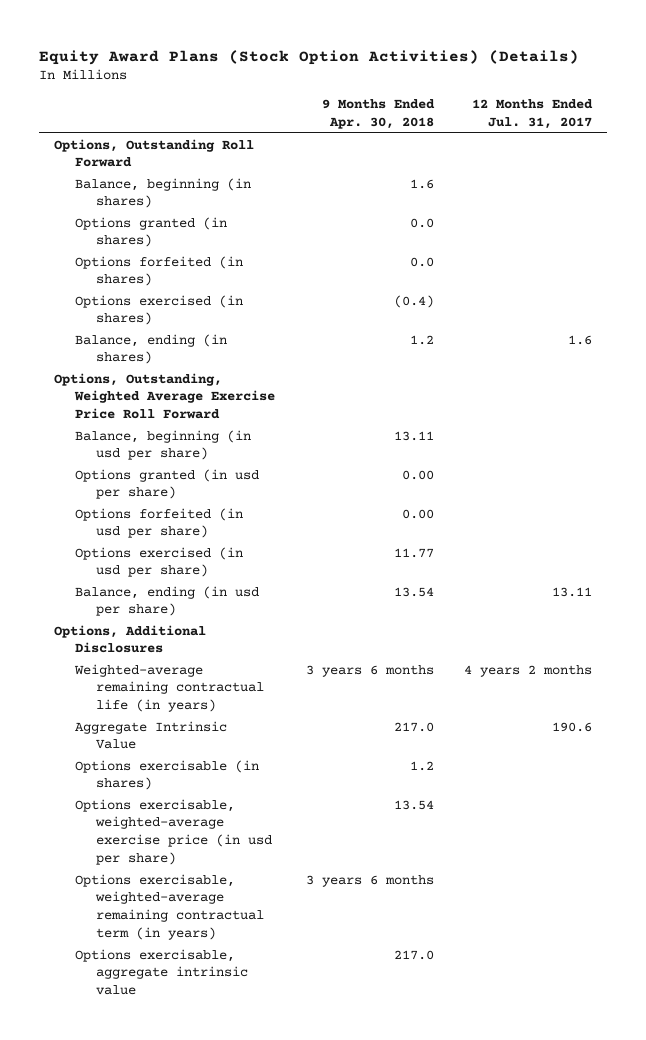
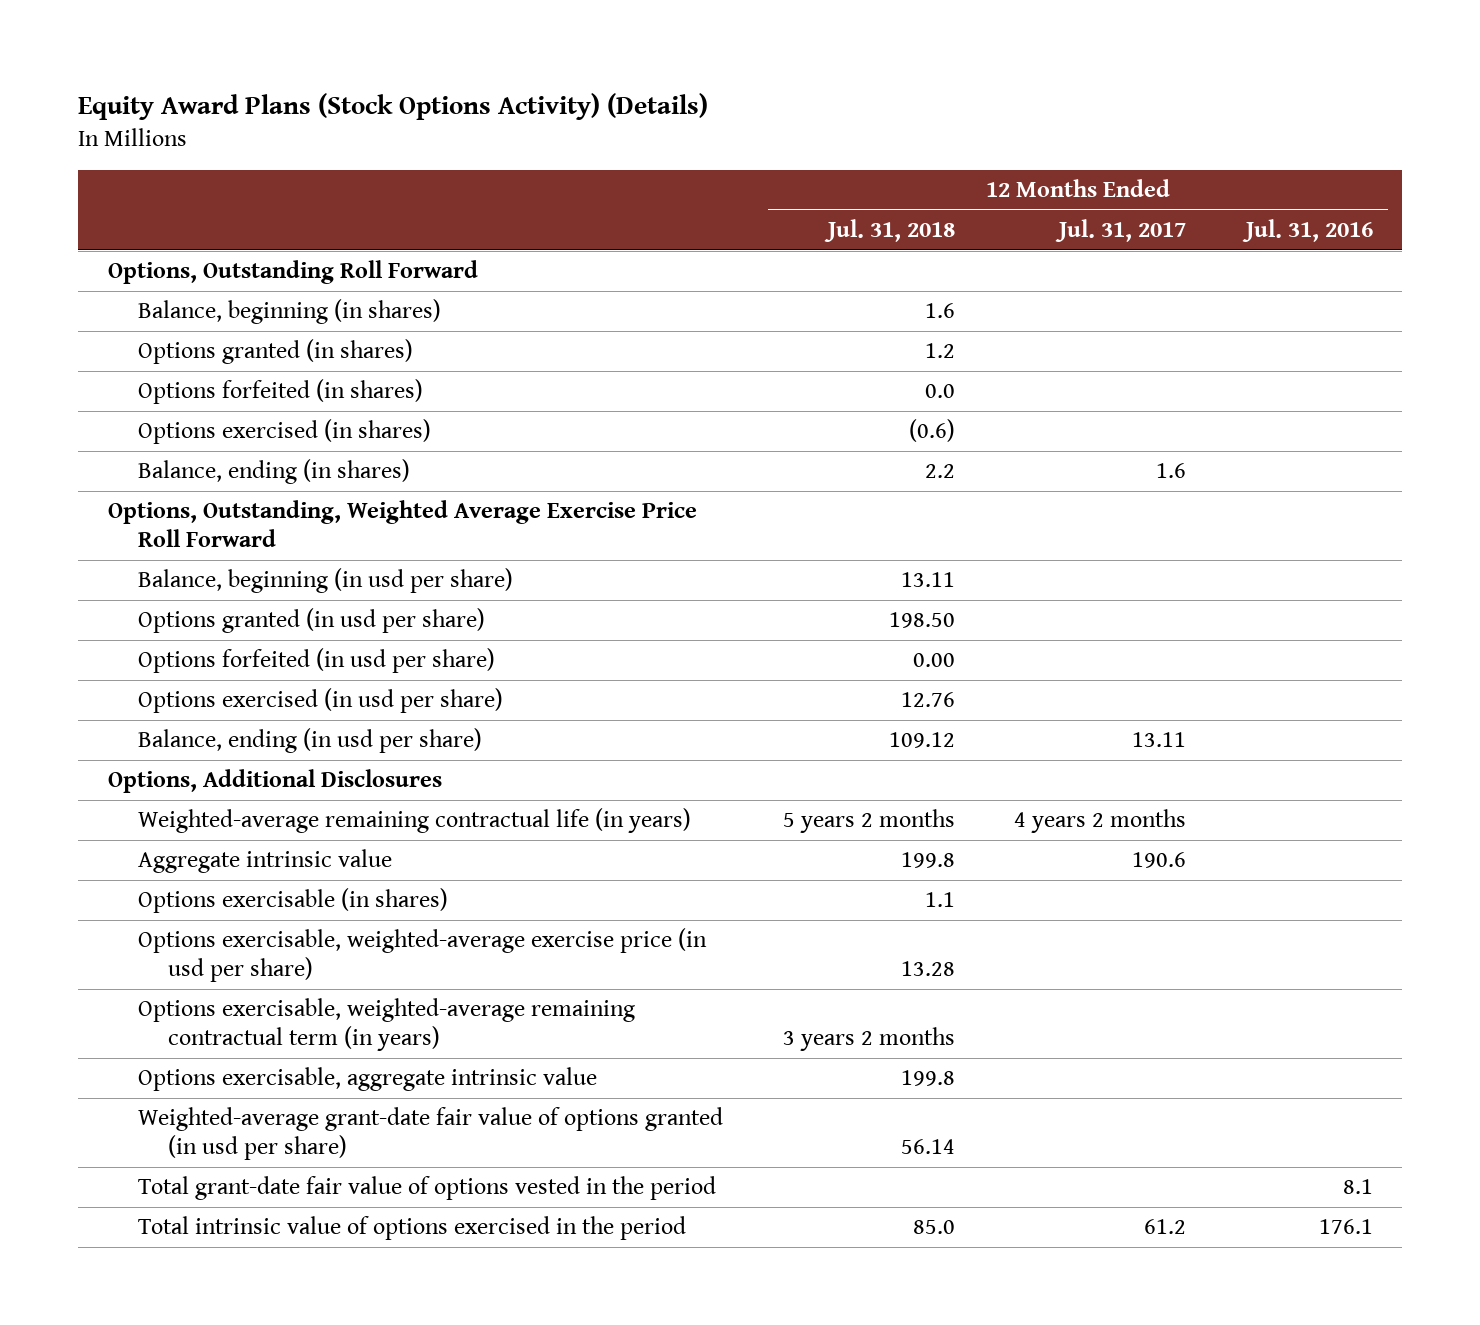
[38,49,579,65] Equity Award Plans (Stock Option Activities) (Details) -> [77,93,708,121] Equity Award Plans (Stock Options Activity) (Details)
[321,99,435,129] 9 Months Ended Apr. 30, 2018 -> none
none -> [823,218,955,242] Jul. 31, 2018
none -> [1241,218,1373,242] Jul. 31, 2016
[75,720,228,750] Aggregate Intrinsic Value -> [138,849,393,874] Aggregate intrinsic value
none -> [138,1107,724,1161] Weighted-average grant-date fair value of options granted (in usd per share)
none -> [138,1176,717,1201] Total grant-date fair value of options vested in the period
none -> [138,1216,687,1241] Total intrinsic value of options exercised in the period

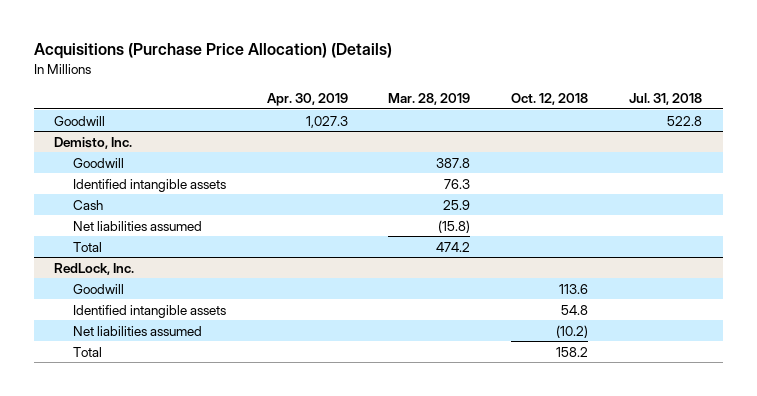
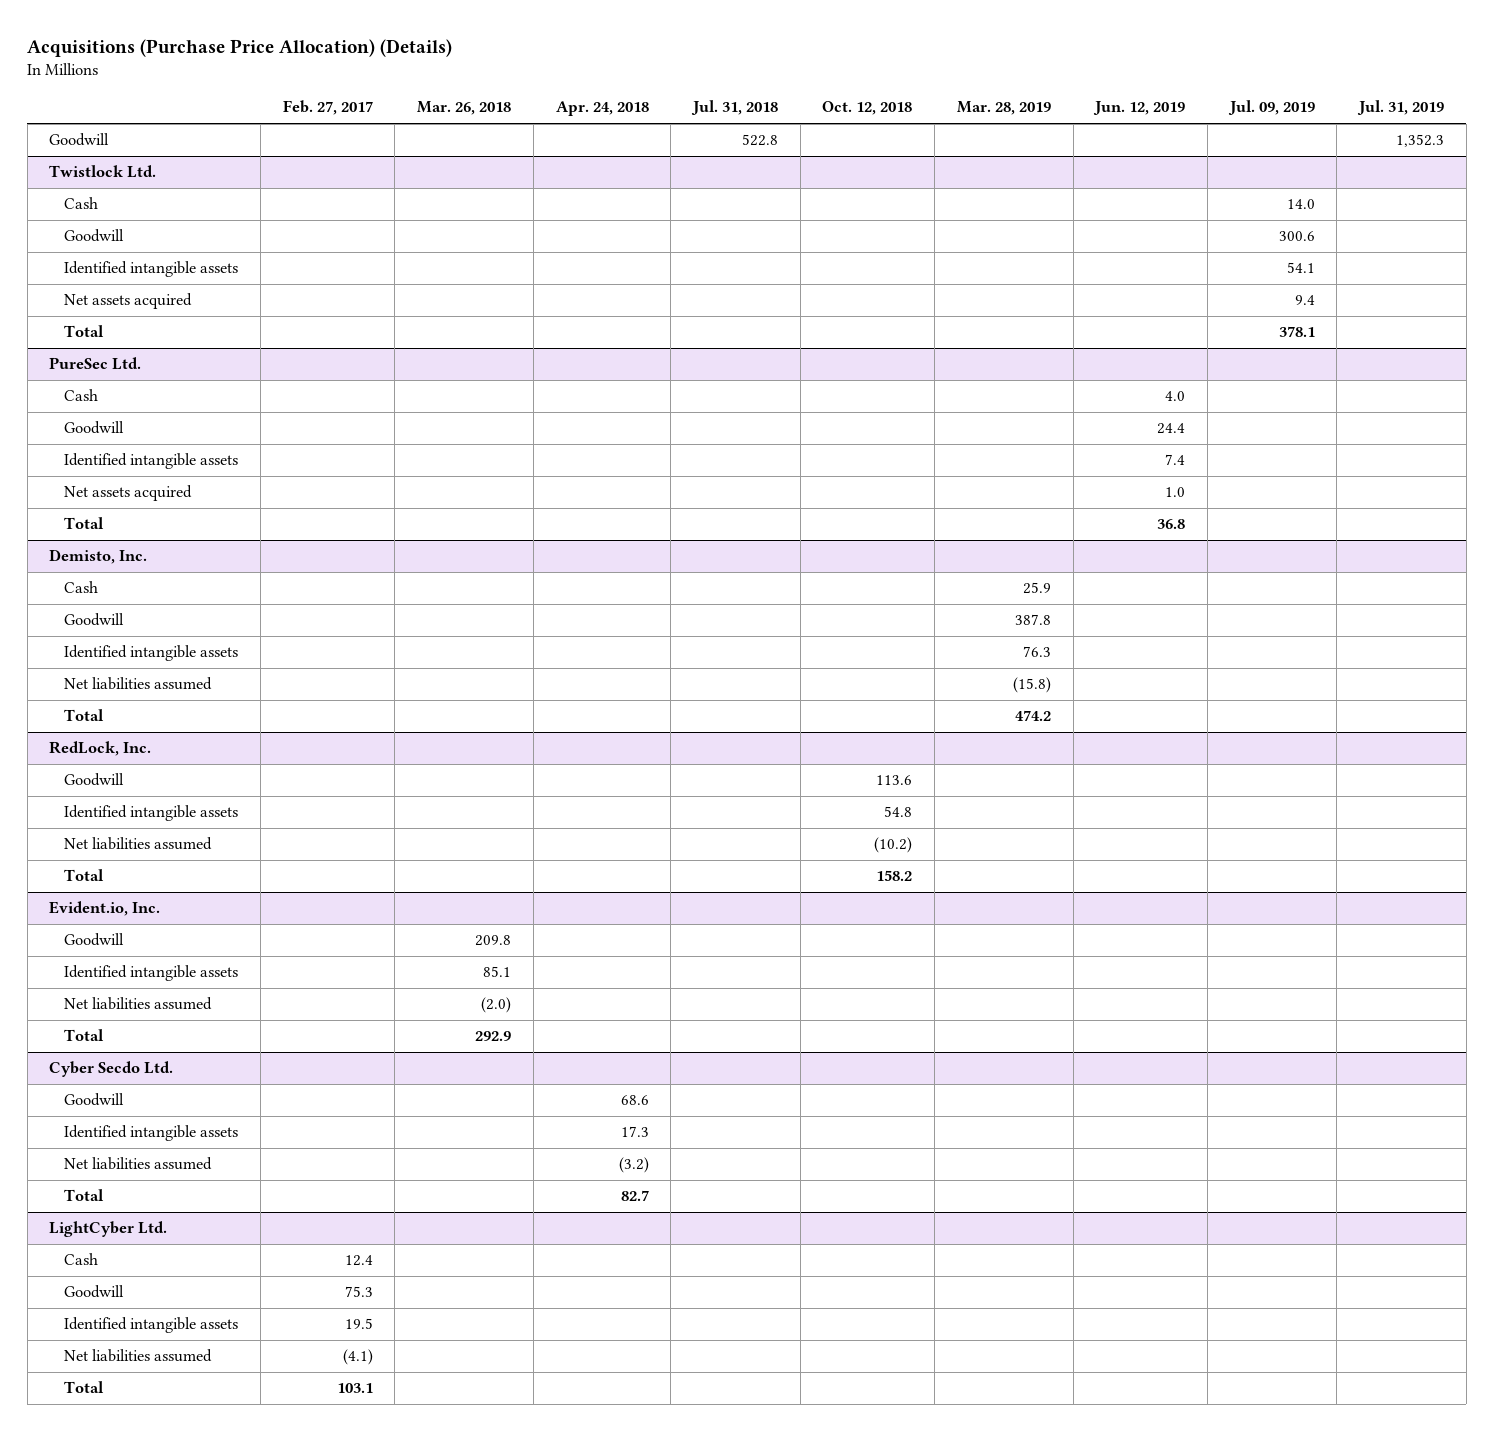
[266,93,348,107] Apr. 30, 2019 -> none
none -> [282,100,373,116] Feb. 27, 2017
none -> [417,101,512,116] Mar. 26, 2018
none -> [555,101,649,117] Apr. 24, 2018
none -> [1093,101,1186,116] Jun. 12, 2019
none -> [1227,100,1315,116] Jul. 09, 2019
none -> [1357,100,1445,116] Jul. 31, 2019
none -> [49,165,157,179] Twistlock Ltd.
none -> [64,197,99,210] Cash
none -> [64,229,125,243] Goodwill
none -> [64,261,239,278] Identified intangible assets
none -> [64,293,193,310] Net assets acquired
none -> [64,325,105,338] Total
none -> [49,357,142,371] PureSec Ltd.
none -> [64,389,99,402] Cash
none -> [64,421,125,435] Goodwill
none -> [64,453,239,470] Identified intangible assets
none -> [64,485,193,502] Net assets acquired
none -> [64,517,105,530] Total
[72,199,103,210] Cash -> [64,581,99,594] Cash
none -> [49,901,161,917] Evident.io, Inc.
none -> [64,933,125,947] Goodwill
none -> [64,965,239,982] Identified intangible assets
none -> [64,997,213,1011] Net liabilities assumed
none -> [64,1029,105,1042] Total
none -> [49,1061,174,1078] Cyber Secdo Ltd.
none -> [64,1093,125,1107] Goodwill
none -> [64,1125,239,1142] Identified intangible assets
none -> [64,1157,213,1171] Net liabilities assumed
none -> [64,1189,105,1202] Total
none -> [49,1221,168,1238] LightCyber Ltd.
none -> [64,1253,99,1266] Cash
none -> [64,1285,125,1299] Goodwill
none -> [64,1317,239,1334] Identified intangible assets
none -> [64,1349,213,1363] Net liabilities assumed
none -> [64,1381,105,1394] Total

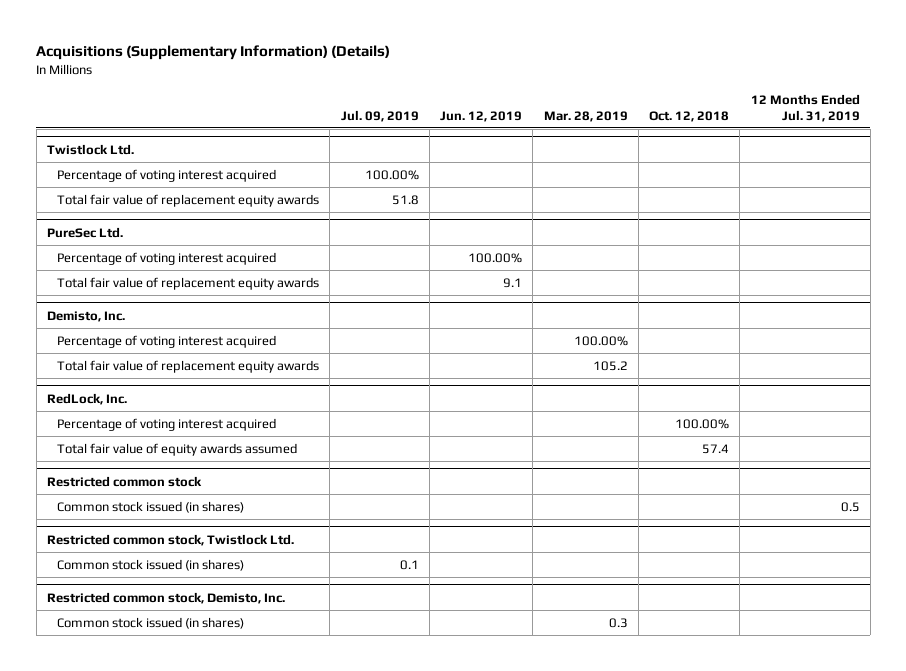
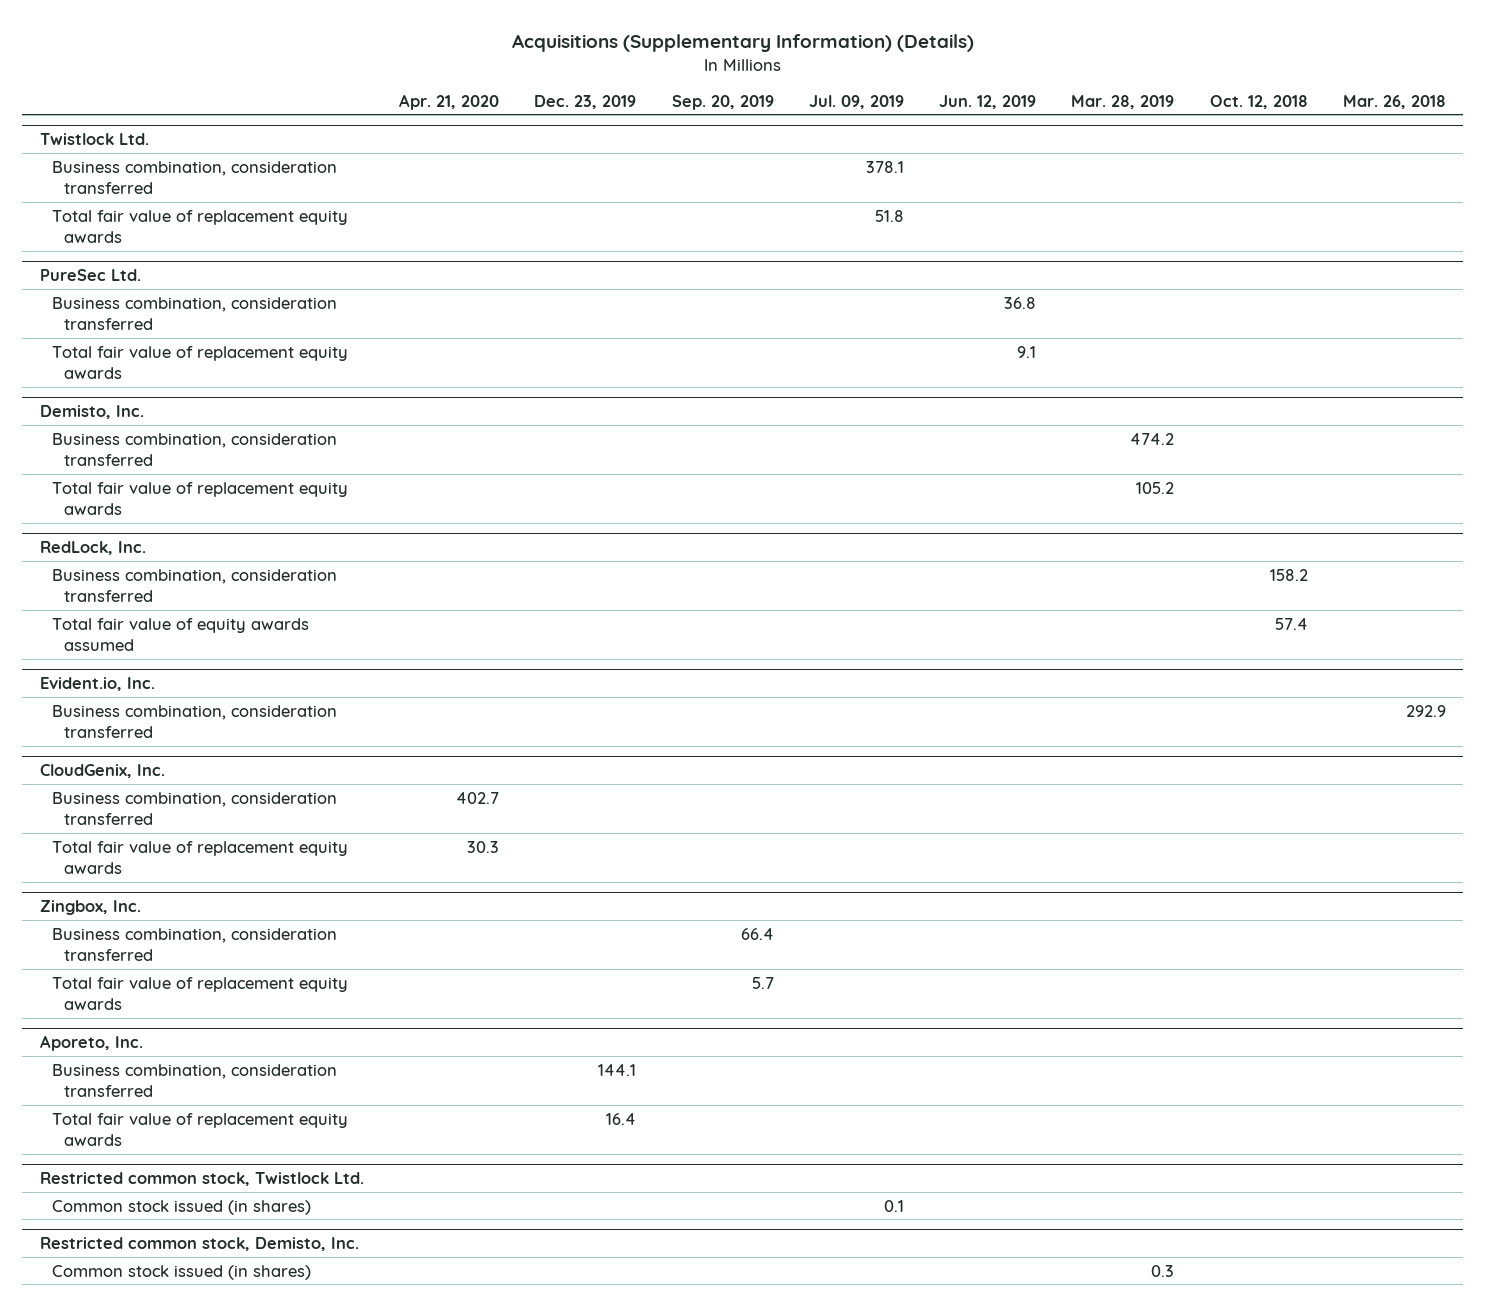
[750,93,860,122] 12 Months Ended Jul. 31, 2019 -> none
none -> [399,93,500,110] Apr. 21, 2020
none -> [534,94,637,109] Dec. 23, 2019
none -> [671,94,774,110] Sep. 20, 2019
none -> [1342,94,1446,109] Mar. 26, 2018
[57,168,277,182] Percentage of voting interest acquired -> none
none -> [51,160,337,194] Business combination, consideration transferred
[57,251,277,265] Percentage of voting interest acquired -> none
none -> [51,296,337,330] Business combination, consideration transferred
[57,334,277,348] Percentage of voting interest acquired -> none
none -> [51,432,337,466] Business combination, consideration transferred
[57,417,277,431] Percentage of voting interest acquired -> none
none -> [51,568,337,602] Business combination, consideration transferred
[46,475,202,487] Restricted common stock -> none
[57,500,245,513] Common stock issued (in shares) -> none
none -> [39,677,155,692] Evident.io, Inc.
none -> [51,704,337,738] Business combination, consideration transferred
none -> [39,764,165,779] CloudGenix, Inc.
none -> [51,791,337,825] Business combination, consideration transferred
none -> [51,840,348,874] Total fair value of replacement equity awards
none -> [39,900,141,916] Zingbox, Inc.
none -> [51,927,337,961] Business combination, consideration transferred
none -> [51,976,348,1010] Total fair value of replacement equity awards
none -> [39,1035,143,1052] Aporeto, Inc.
none -> [51,1063,337,1097] Business combination, consideration transferred
none -> [51,1112,348,1146] Total fair value of replacement equity awards

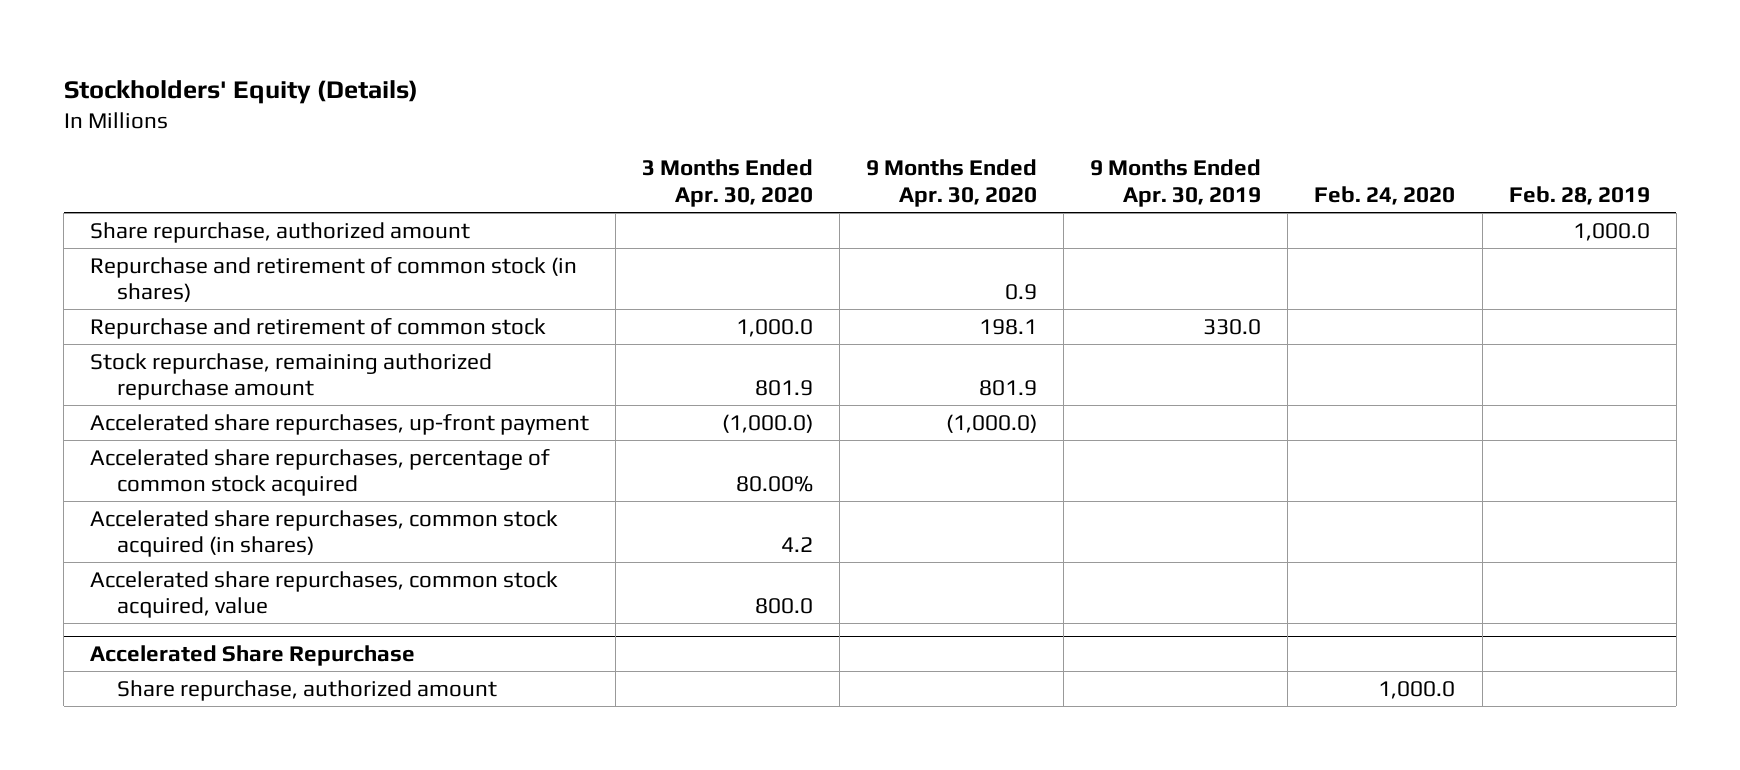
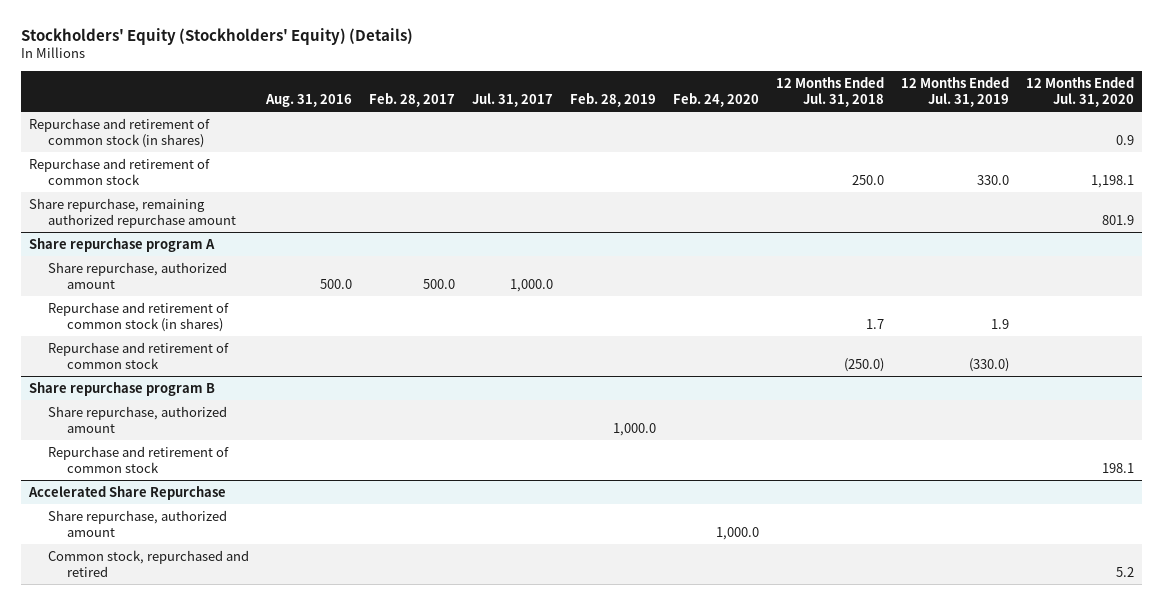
[63,80,418,105] Stockholders' Equity (Details) -> [21,27,414,45] Stockholders' Equity (Stockholders' Equity) (Details)
[642,159,814,207] 3 Months Ended Apr. 30, 2020 -> none
[866,159,1038,207] 9 Months Ended Apr. 30, 2020 -> none
[1090,159,1262,207] 9 Months Ended Apr. 30, 2019 -> none
none -> [265,94,353,108] Aug. 31, 2016
none -> [369,93,456,108] Feb. 28, 2017
none -> [472,93,554,108] Jul. 31, 2017
none -> [775,76,884,108] 12 Months Ended Jul. 31, 2018
none -> [900,76,1009,108] 12 Months Ended Jul. 31, 2019
none -> [1025,76,1134,108] 12 Months Ended Jul. 31, 2020
[90,221,471,243] Share repurchase, authorized amount -> none
[90,413,590,435] Accelerated share repurchases, up-front payment -> none
[90,448,551,497] Accelerated share repurchases, percentage of common stock acquired -> none
[90,509,559,558] Accelerated share repurchases, common stock acquired (in shares) -> none
[90,570,559,619] Accelerated share repurchases, common stock acquired, value -> none
[90,352,493,401] Stock repurchase, remaining authorized repurchase amount -> [29,197,237,228] Share repurchase, remaining authorized repurchase amount
none -> [29,237,216,252] Share repurchase program A
none -> [48,261,228,289] Share repurchase, authorized amount
none -> [48,301,230,332] Repurchase and retirement of common stock (in shares)
none -> [48,341,230,369] Repurchase and retirement of common stock
none -> [29,381,216,396] Share repurchase program B
none -> [48,405,228,433] Share repurchase, authorized amount
none -> [48,445,230,473] Repurchase and retirement of common stock
none -> [48,549,250,577] Common stock, repurchased and retired

